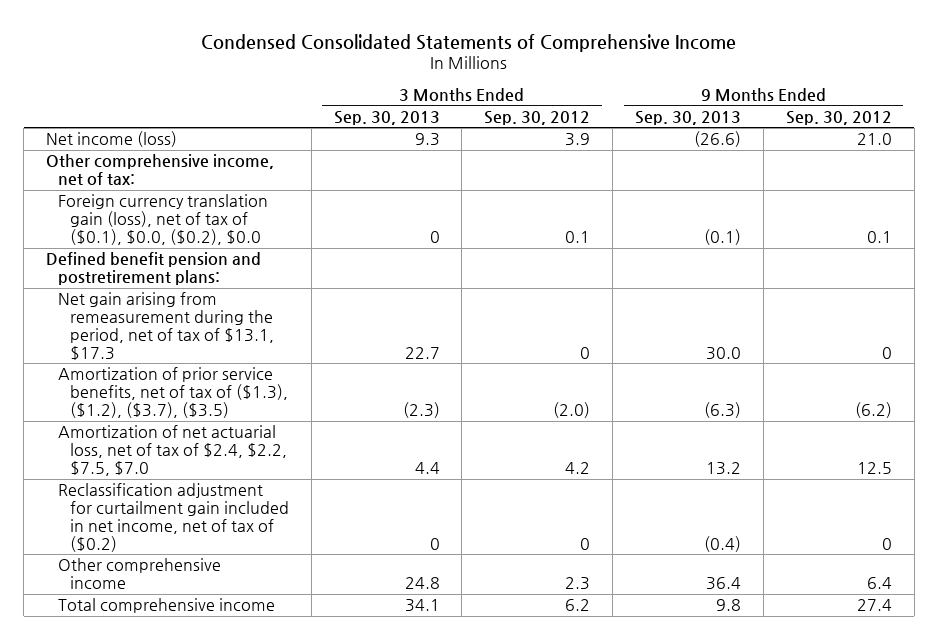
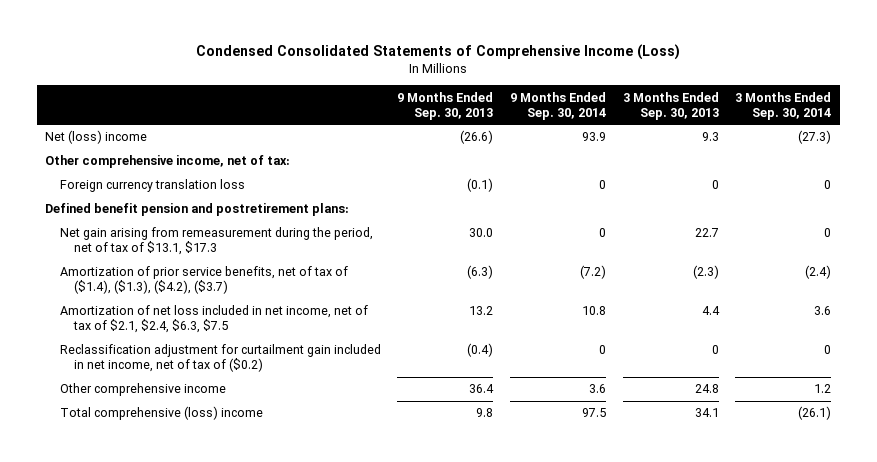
[200,33,736,52] Condensed Consolidated Statements of Comprehensive Income -> [196,44,681,61] Condensed Consolidated Statements of Comprehensive Income (Loss)
[484,110,591,125] Sep. 30, 2012 -> none
[785,110,892,125] Sep. 30, 2012 -> none
none -> [509,91,606,120] 9 Months Ended Sep. 30, 2014
none -> [735,91,832,120] 3 Months Ended Sep. 30, 2014
[46,131,178,148] Net income (loss) -> [45,130,148,145] Net (loss) income
[57,194,268,245] Foreign currency translation gain (loss), net of tax of ($0.1), $0.0, ($0.2), $0.0 -> [59,179,245,193] Foreign currency translation loss
[57,367,288,418] Amortization of prior service benefits, net of tax of ($1.3), ($1.2), ($3.7), ($3.5) -> [59,266,348,295] Amortization of prior service benefits, net of tax of ($1.4), ($1.3), ($4.2), ($3.7)
[57,425,287,476] Amortization of net actuarial loss, net of tax of $2.4, $2.2, $7.5, $7.0 -> [59,305,368,334] Amortization of net loss included in net income, net of tax of $2.1, $2.4, $6.3, $7.5
[57,598,275,614] Total comprehensive income -> [59,406,263,421] Total comprehensive (loss) income

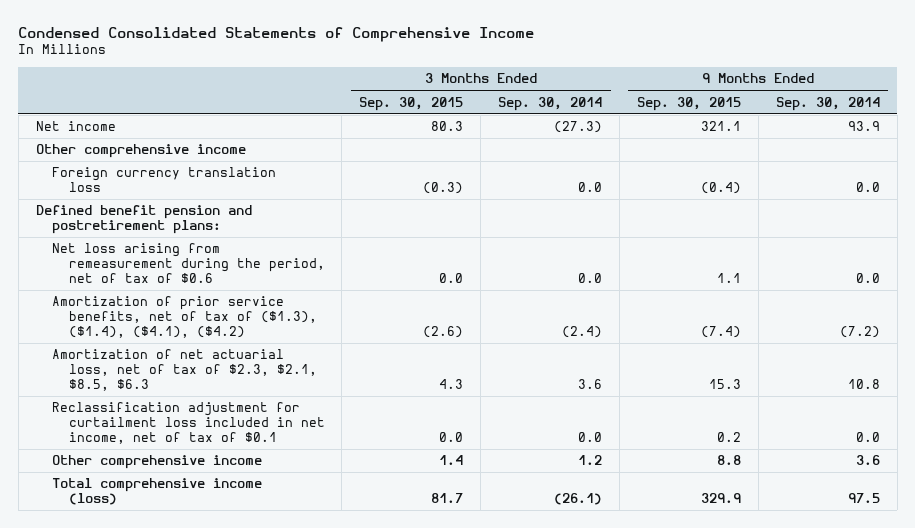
[196,44,681,61] Condensed Consolidated Statements of Comprehensive Income (Loss) -> [18,26,535,42] Condensed Consolidated Statements of Comprehensive Income
[397,91,494,120] 9 Months Ended Sep. 30, 2013 -> none
[622,91,719,120] 3 Months Ended Sep. 30, 2013 -> none
none -> [359,96,464,111] Sep. 30, 2015
none -> [636,96,741,111] Sep. 30, 2015
[45,130,148,145] Net (loss) income -> [35,121,116,132] Net income
[45,155,291,169] Other comprehensive income, net of tax: -> [35,144,246,159] Other comprehensive income
[598,180,606,190] 0 -> [855,182,880,193] 0.0
[824,180,832,190] 0 -> [578,182,603,193] 0.0
[59,227,373,256] Net gain arising from remeasurement during the period, net of tax of $13.1, $17.3 -> [52,243,325,284] Net loss arising from remeasurement during the period, net of tax of $0.6
[598,228,606,238] 0 -> [855,273,880,284] 0.0
[824,228,832,238] 0 -> [578,273,603,284] 0.0
[59,266,348,295] Amortization of prior service benefits, net of tax of ($1.4), ($1.3), ($4.2), ($3.7) -> [52,296,317,339] Amortization of prior service benefits, net of tax of ($1.3), ($1.4), ($4.1), ($4.2)
[59,305,368,334] Amortization of net loss included in net income, net of tax of $2.1, $2.4, $6.3, $7.5 -> [52,349,317,392] Amortization of net actuarial loss, net of tax of $2.3, $2.1, $8.5, $6.3
[59,344,381,373] Reclassification adjustment for curtailment gain included in net income, net of tax of ($0.2) -> [52,402,325,445] Reclassification adjustment for curtailment loss included in net income, net of tax of $0.1
[598,345,606,355] 0 -> [855,432,880,443] 0.0
[824,345,832,355] 0 -> [578,432,603,443] 0.0
[59,406,263,421] Total comprehensive (loss) income -> [52,478,263,506] Total comprehensive income (loss)

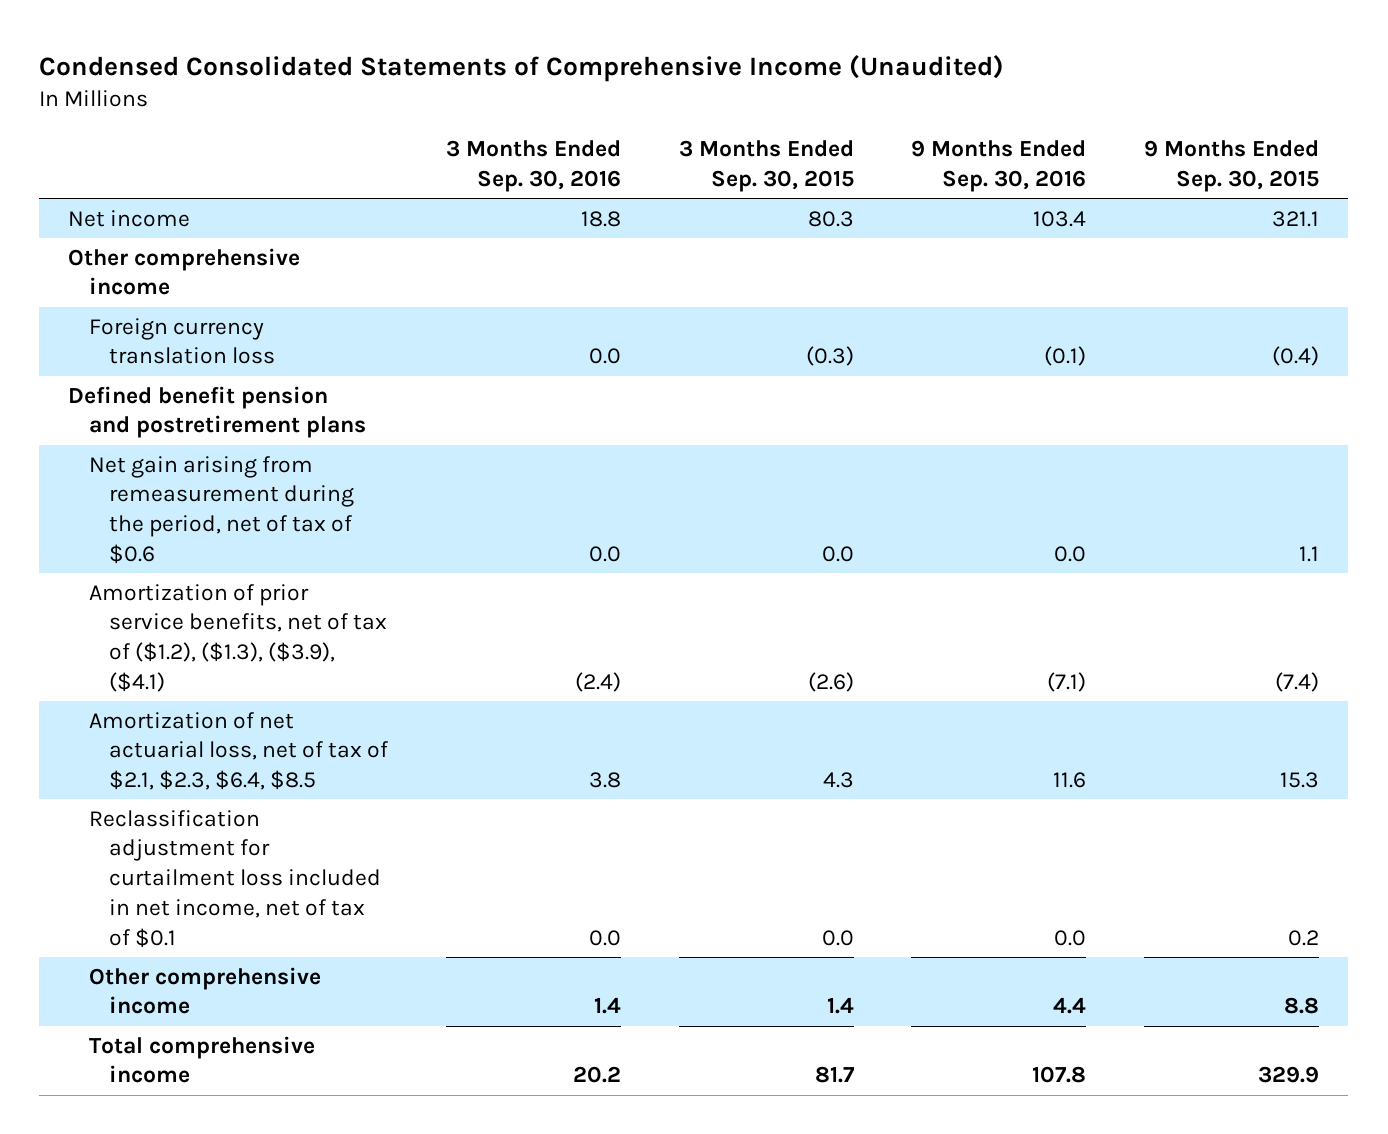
[18,26,535,42] Condensed Consolidated Statements of Comprehensive Income -> [39,55,1005,83] Condensed Consolidated Statements of Comprehensive Income (Unaudited)
[498,96,603,111] Sep. 30, 2014 -> none
[775,96,880,111] Sep. 30, 2014 -> none
none -> [445,140,621,192] 3 Months Ended Sep. 30, 2016
none -> [911,140,1087,192] 9 Months Ended Sep. 30, 2016
[35,205,252,235] Defined benefit pension and postretirement plans: -> [68,385,366,439] Defined benefit pension and postretirement plans
[52,243,325,284] Net loss arising from remeasurement during the period, net of tax of $0.6 -> [88,455,354,564] Net gain arising from remeasurement during the period, net of tax of $0.6
[52,296,317,339] Amortization of prior service benefits, net of tax of ($1.3), ($1.4), ($4.1), ($4.2) -> [88,583,387,692] Amortization of prior service benefits, net of tax of ($1.2), ($1.3), ($3.9), ($4.1)
[52,349,317,392] Amortization of net actuarial loss, net of tax of $2.3, $2.1, $8.5, $6.3 -> [88,711,388,791] Amortization of net actuarial loss, net of tax of $2.1, $2.3, $6.4, $8.5
[52,478,263,506] Total comprehensive income (loss) -> [88,1035,315,1084] Total comprehensive income

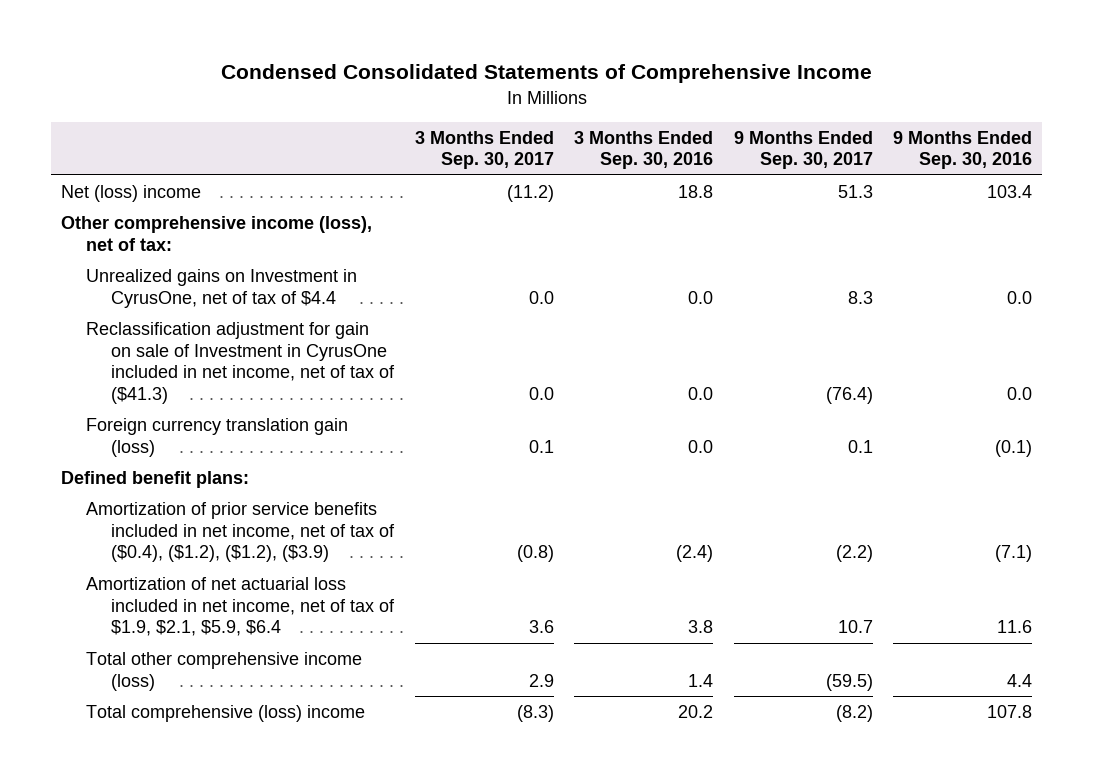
[39,55,1005,83] Condensed Consolidated Statements of Comprehensive Income (Unaudited) -> [220,64,872,84] Condensed Consolidated Statements of Comprehensive Income
[678,140,854,192] 3 Months Ended Sep. 30, 2015 -> none
[1144,140,1320,192] 9 Months Ended Sep. 30, 2015 -> none
none -> [414,130,554,170] 3 Months Ended Sep. 30, 2017
none -> [733,130,873,170] 9 Months Ended Sep. 30, 2017
[88,455,354,564] Net gain arising from remeasurement during the period, net of tax of $0.6 -> none
[88,809,381,948] Reclassification adjustment for curtailment loss included in net income, net of tax of $0.1 -> none
[68,209,191,227] Net income -> [61,184,202,202] Net (loss) income
[68,247,301,296] Other comprehensive income -> [61,215,373,251] Other comprehensive income (loss), net of tax:
none -> [86,268,358,308] Unrealized gains on Investment in CyrusOne, net of tax of $4.4
none -> [86,321,396,405] Reclassification adjustment for gain on sale of Investment in CyrusOne included in net income, net of tax of ($41.3)
[88,317,275,365] Foreign currency translation loss -> [86,417,349,457] Foreign currency translation gain (loss)
[68,385,366,439] Defined benefit pension and postretirement plans -> [61,470,250,488] Defined benefit plans:
[88,583,387,692] Amortization of prior service benefits, net of tax of ($1.2), ($1.3), ($3.9), ($4.1) -> [86,501,396,563] Amortization of prior service benefits included in net income, net of tax of ($0.4), ($1.2), ($1.2), ($3.9)
[88,711,388,791] Amortization of net actuarial loss, net of tax of $2.1, $2.3, $6.4, $8.5 -> [86,576,396,637] Amortization of net actuarial loss included in net income, net of tax of $1.9, $2.1, $5.9, $6.4
[88,966,321,1015] Other comprehensive income -> [86,651,363,691] Total other comprehensive income (loss)
[88,1035,315,1084] Total comprehensive income -> [86,704,366,722] Total comprehensive (loss) income

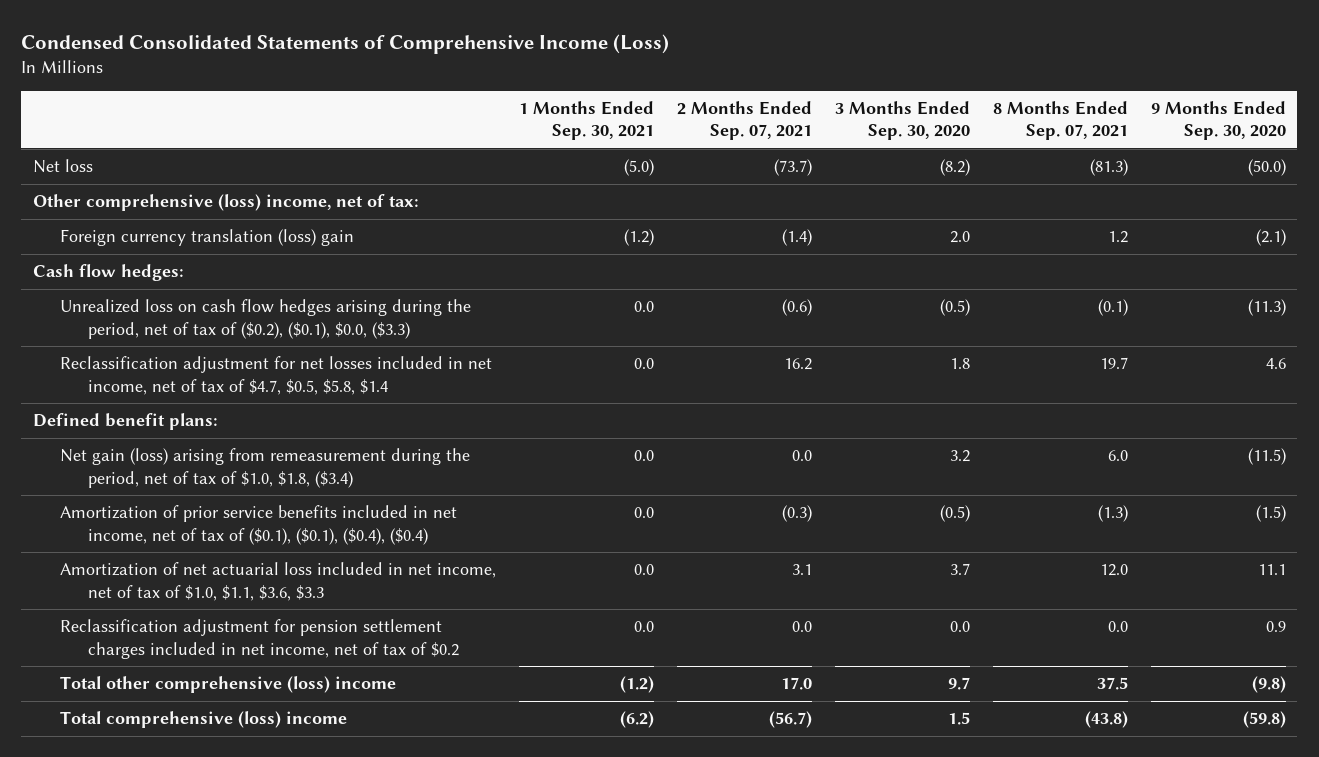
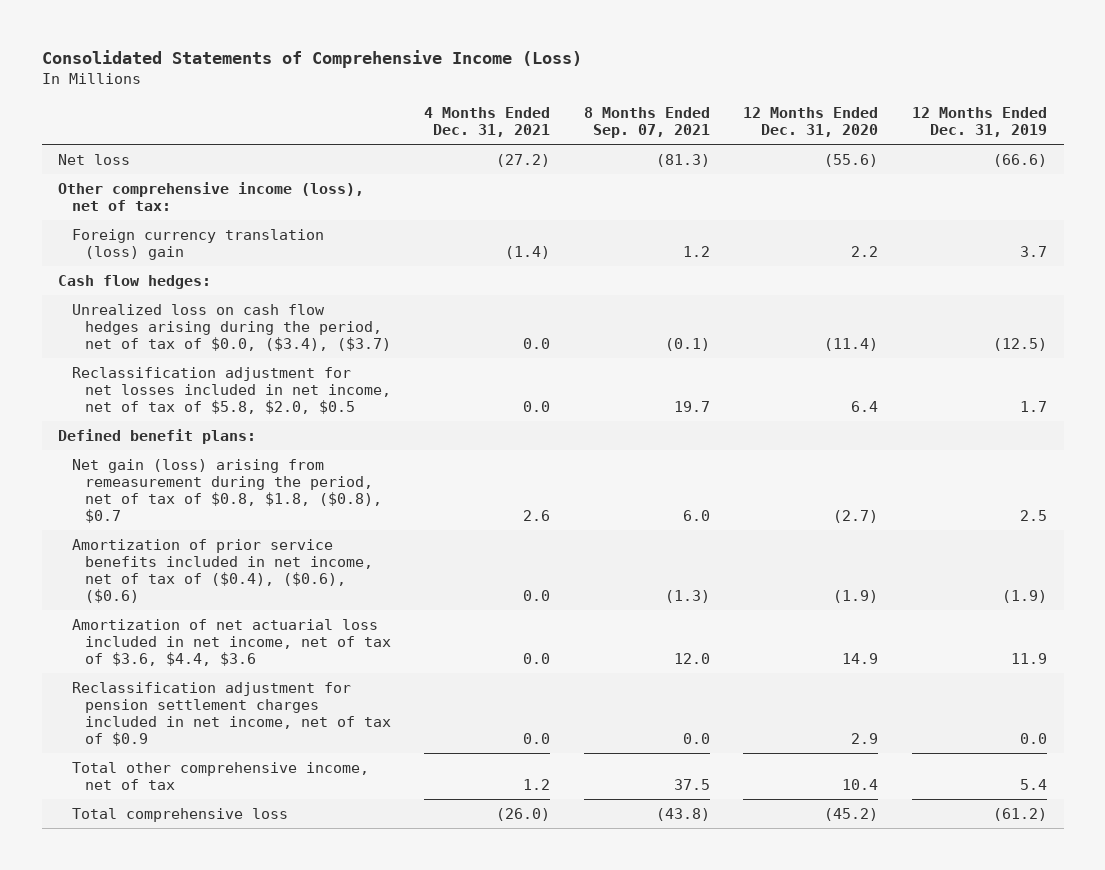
[21,33,670,54] Condensed Consolidated Statements of Comprehensive Income (Loss) -> [41,50,582,69] Consolidated Statements of Comprehensive Income (Loss)
[519,100,655,141] 1 Months Ended Sep. 30, 2021 -> none
[677,100,813,141] 2 Months Ended Sep. 07, 2021 -> none
[835,100,971,141] 3 Months Ended Sep. 30, 2020 -> none
[1150,100,1286,141] 9 Months Ended Sep. 30, 2020 -> none
none -> [424,107,551,138] 4 Months Ended Dec. 31, 2021
none -> [743,107,879,138] 12 Months Ended Dec. 31, 2020
none -> [911,107,1047,138] 12 Months Ended Dec. 31, 2019
[32,194,419,212] Other comprehensive (loss) income, net of tax: -> [58,181,365,211] Other comprehensive income (loss), net of tax:
[60,299,472,339] Unrealized loss on cash flow hedges arising during the period, net of tax of ($0.2), ($0.1), $0.0, ($3.3) -> [71,303,391,352] Unrealized loss on cash flow hedges arising during the period, net of tax of $0.0, ($3.4), ($3.7)
[60,356,493,395] Reclassification adjustment for net losses included in net income, net of tax of $4.7, $0.5, $5.8, $1.4 -> [71,366,391,415] Reclassification adjustment for net losses included in net income, net of tax of $5.8, $2.0, $0.5
[60,448,471,488] Net gain (loss) arising from remeasurement during the period, net of tax of $1.0, $1.8, ($3.4) -> [71,458,382,524] Net gain (loss) arising from remeasurement during the period, net of tax of $0.8, $1.8, ($0.8), $0.7
[60,505,458,545] Amortization of prior service benefits included in net income, net of tax of ($0.1), ($0.1), ($0.4), ($0.4) -> [71,538,373,604] Amortization of prior service benefits included in net income, net of tax of ($0.4), ($0.6), ($0.6)
[60,562,497,601] Amortization of net actuarial loss included in net income, net of tax of $1.0, $1.1, $3.6, $3.3 -> [71,618,391,667] Amortization of net actuarial loss included in net income, net of tax of $3.6, $4.4, $3.6
[60,619,460,659] Reclassification adjustment for pension settlement charges included in net income, net of tax of $0.2 -> [71,681,391,747] Reclassification adjustment for pension settlement charges included in net income, net of tax of $0.9
[60,676,397,694] Total other comprehensive (loss) income -> [71,761,369,790] Total other comprehensive income, net of tax
[60,711,348,729] Total comprehensive (loss) income -> [71,807,288,822] Total comprehensive loss

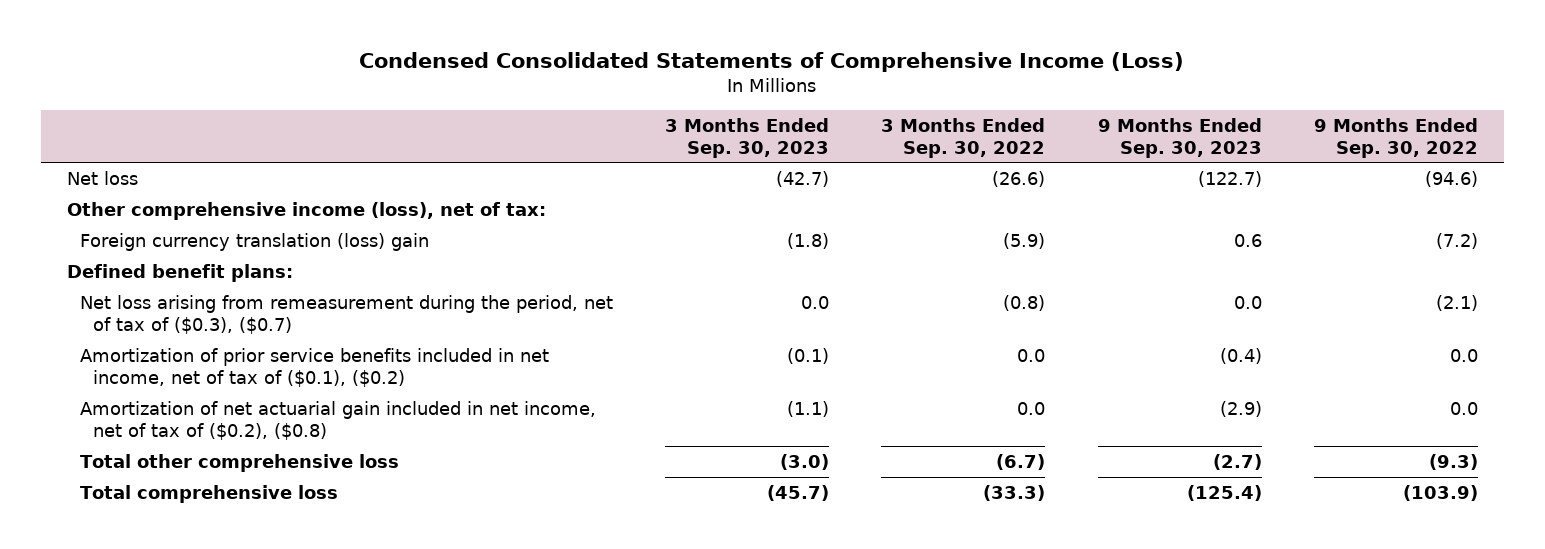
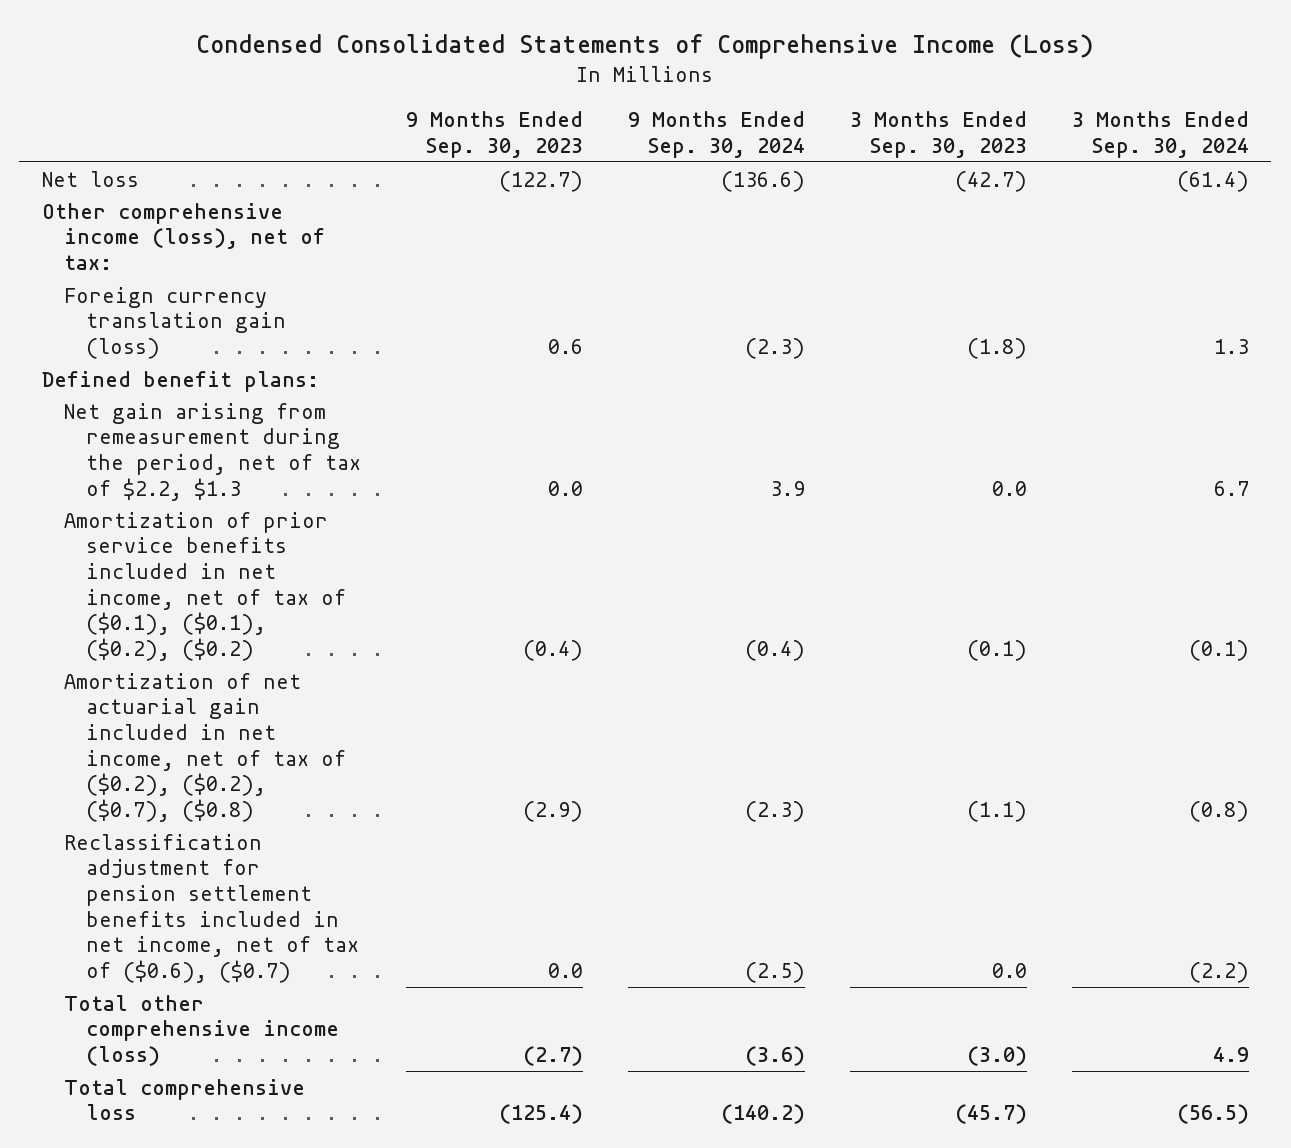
[881,117,1046,158] 3 Months Ended Sep. 30, 2022 -> none
[1313,117,1478,158] 9 Months Ended Sep. 30, 2022 -> none
none -> [627,111,805,158] 9 Months Ended Sep. 30, 2024
none -> [1071,111,1249,158] 3 Months Ended Sep. 30, 2024
[79,232,429,251] Foreign currency translation (loss) gain -> [63,286,286,359] Foreign currency translation gain (loss)
[79,294,613,334] Net loss arising from remeasurement during the period, net of tax of ($0.3), ($0.7) -> [63,402,361,501] Net gain arising from remeasurement during the period, net of tax of $2.2, $1.3
[79,347,549,387] Amortization of prior service benefits included in net income, net of tax of ($0.1), ($0.2) -> [63,511,346,661] Amortization of prior service benefits included in net income, net of tax of ($0.1), ($0.1), ($0.2), ($0.2)
[79,400,596,440] Amortization of net actuarial gain included in net income, net of tax of ($0.2), ($0.8) -> [63,672,346,822] Amortization of net actuarial gain included in net income, net of tax of ($0.2), ($0.2), ($0.7), ($0.8)
none -> [63,833,359,983] Reclassification adjustment for pension settlement benefits included in net income, net of tax of ($0.6), ($0.7)
[79,453,399,472] Total other comprehensive loss -> [63,994,339,1066] Total other comprehensive income (loss)

